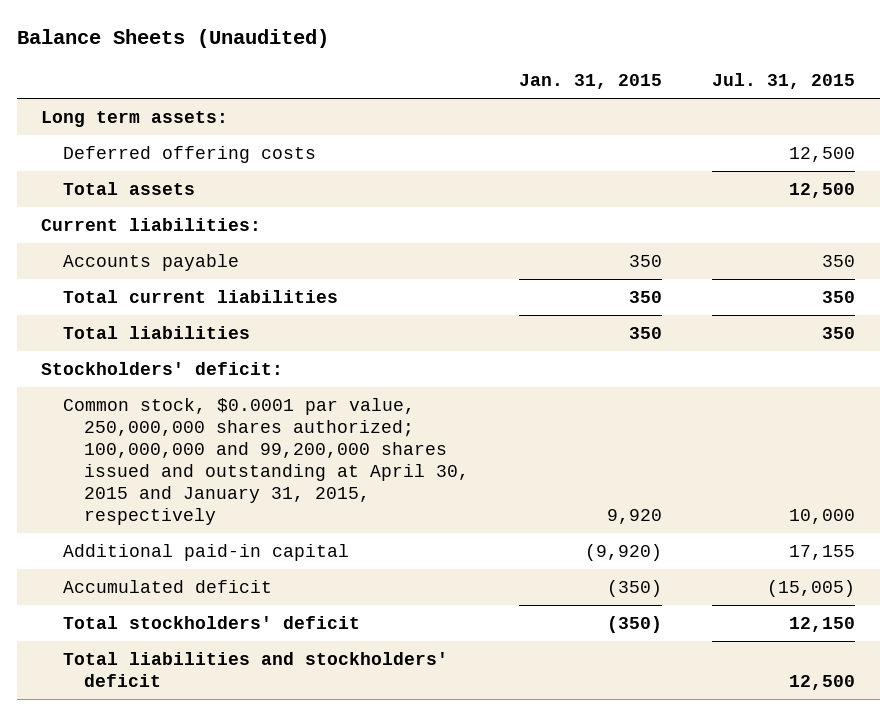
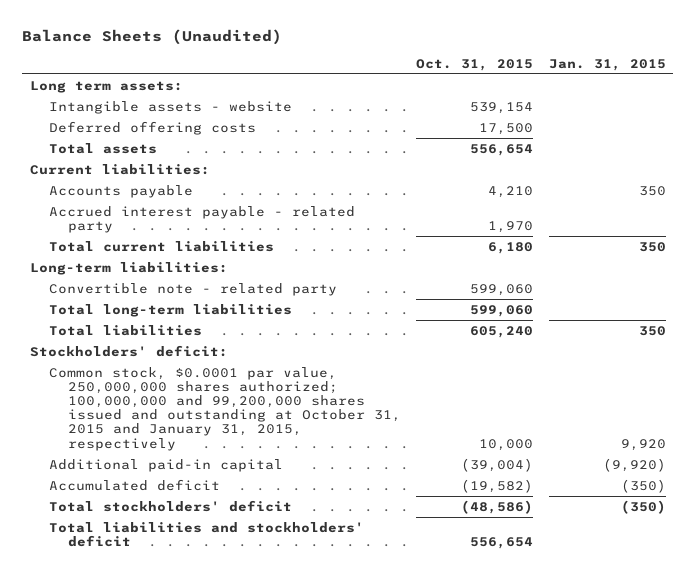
[711,73,855,90] Jul. 31, 2015 -> none
none -> [416,59,534,72] Oct. 31, 2015
none -> [48,100,292,114] Intangible assets - website
none -> [48,205,355,233] Accrued interest payable - related party
none -> [29,261,228,275] Long-term liabilities:
none -> [48,282,337,296] Convertible note - related party
none -> [48,303,292,317] Total long-term liabilities
[62,397,470,525] Common stock, $0.0001 par value, 250,000,000 shares authorized; 100,000,000 and 99,200,000 shares issued and outstanding at April 30, 2015 and January 31, 2015, respectively -> [48,366,402,451] Common stock, $0.0001 par value, 250,000,000 shares authorized; 100,000,000 and 99,200,000 shares issued and outstanding at October 31, 2015 and January 31, 2015, respectively

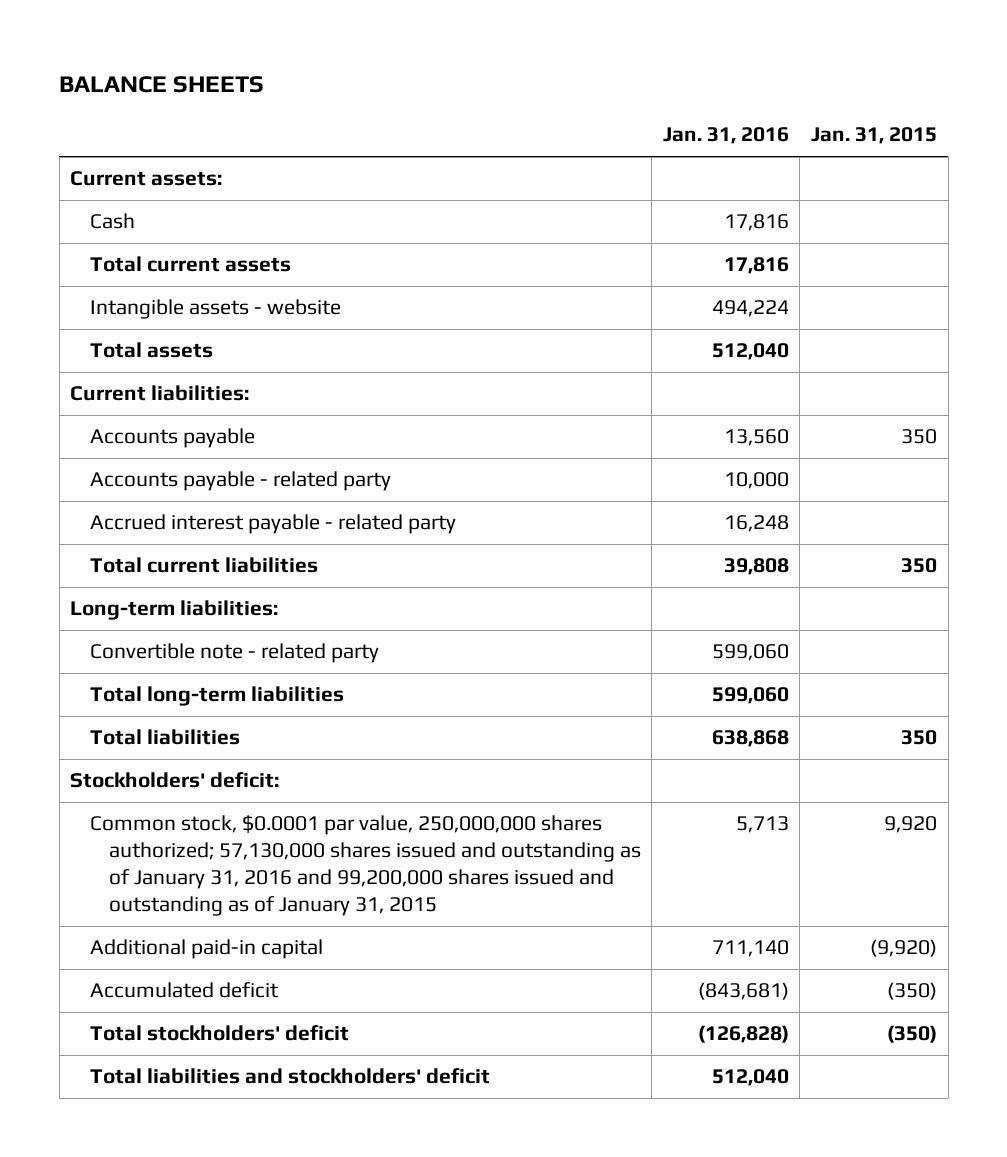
[21,29,282,46] Balance Sheets (Unaudited) -> [59,75,265,93] BALANCE SHEETS
[416,59,534,72] Oct. 31, 2015 -> none
none -> [662,127,789,145] Jan. 31, 2016
[29,80,183,93] Long term assets: -> none
none -> [70,171,223,187] Current assets:
none -> [89,213,135,230] Cash
none -> [89,256,291,273] Total current assets
[48,120,256,135] Deferred offering costs -> none
none -> [89,471,391,492] Accounts payable - related party
[48,366,402,451] Common stock, $0.0001 par value, 250,000,000 shares authorized; 100,000,000 and 99,200,000 shares issued and outstanding at October 31, 2015 and January 31, 2015, respectively -> [89,815,641,916] Common stock, $0.0001 par value, 250,000,000 shares authorized; 57,130,000 shares issued and outstanding as of January 31, 2016 and 99,200,000 shares issued and outstanding as of January 31, 2015

